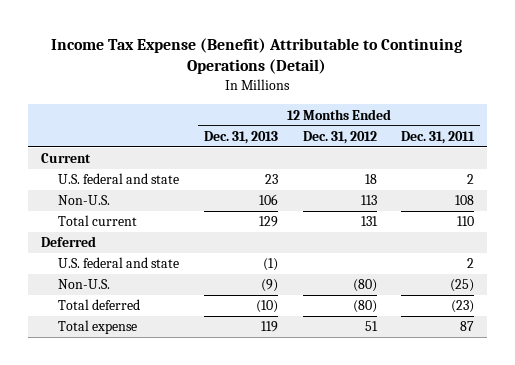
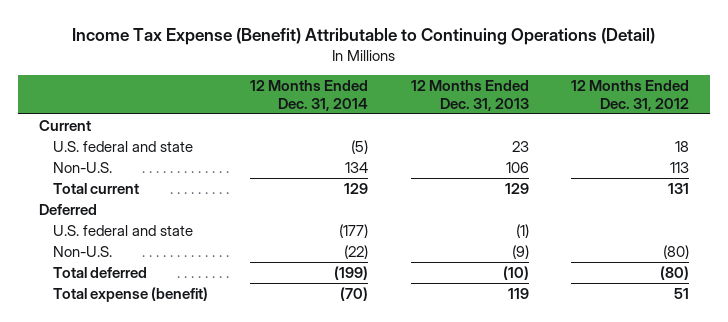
[401,130,476,144] Dec. 31, 2011 -> none
none -> [250,80,369,111] 12 Months Ended Dec. 31, 2014
[58,320,138,335] Total expense -> [53,286,209,302] Total expense (benefit)

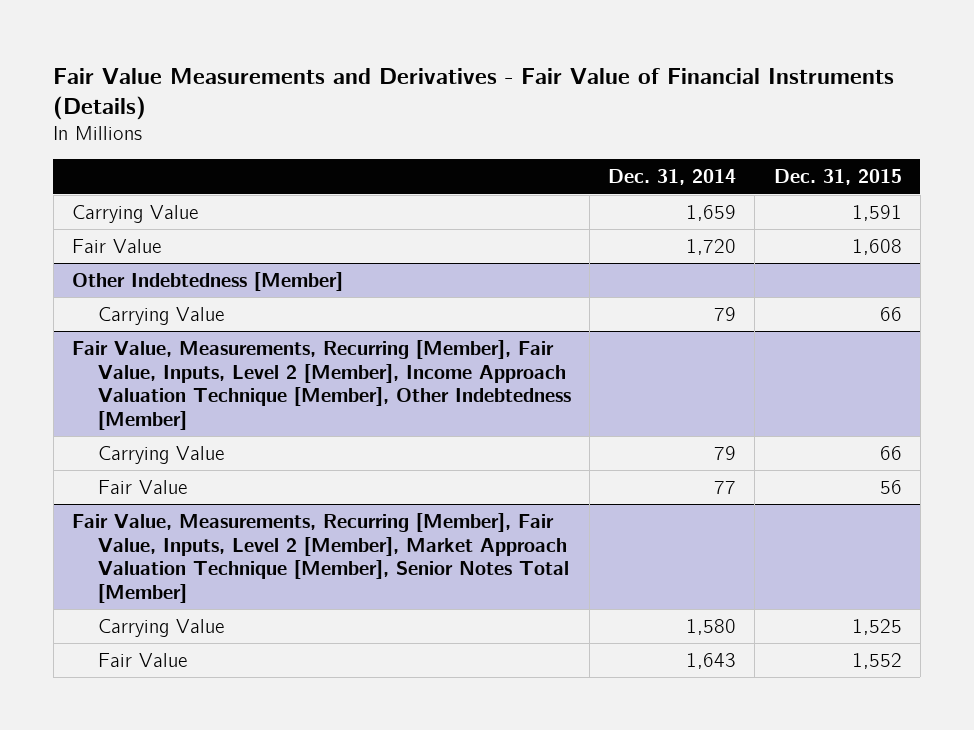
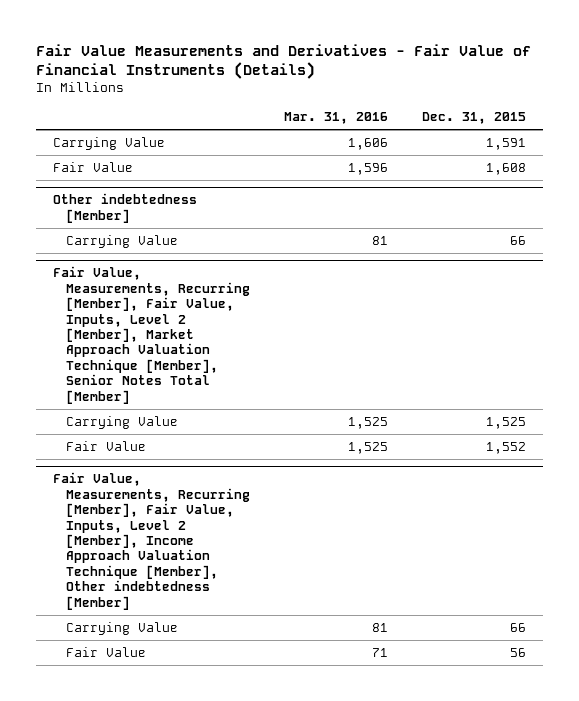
[608,169,737,186] Dec. 31, 2014 -> none
none -> [283,112,388,125] Mar. 31, 2016
[97,306,224,325] Carrying Value -> none
[72,339,571,430] Fair Value, Measurements, Recurring [Member], Fair Value, Inputs, Level 2 [Member], Income Approach Valuation Technique [Member], Other Indebtedness [Member] -> none
[72,271,344,291] Other Indebtedness [Member] -> [53,193,198,223] Other indebtedness [Member]
[97,479,187,494] Fair Value -> none
none -> [53,472,250,610] Fair Value, Measurements, Recurring [Member], Fair Value, Inputs, Level 2 [Member], Income Approach Valuation Technique [Member], Other indebtedness [Member]
none -> [65,621,178,635] Carrying Value
none -> [65,646,146,657] Fair Value

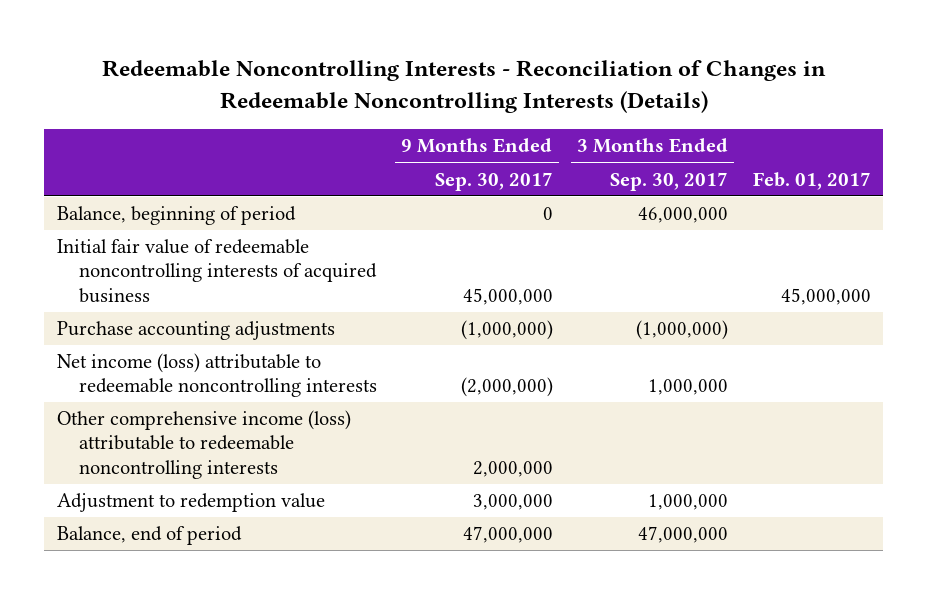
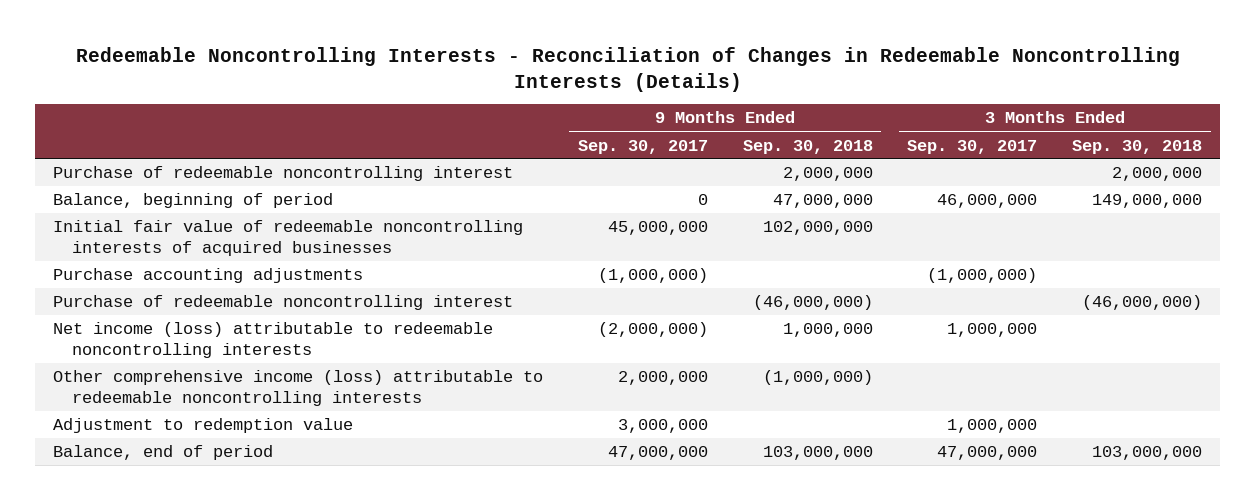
[752,171,871,190] Feb. 01, 2017 -> none
none -> [742,139,873,154] Sep. 30, 2018
none -> [1072,139,1203,154] Sep. 30, 2018
none -> [52,166,513,182] Purchase of redeemable noncontrolling interest
[56,239,377,303] Initial fair value of redeemable noncontrolling interests of acquired business -> [52,220,523,257] Initial fair value of redeemable noncontrolling interests of acquired businesses
none -> [52,295,513,311] Purchase of redeemable noncontrolling interest

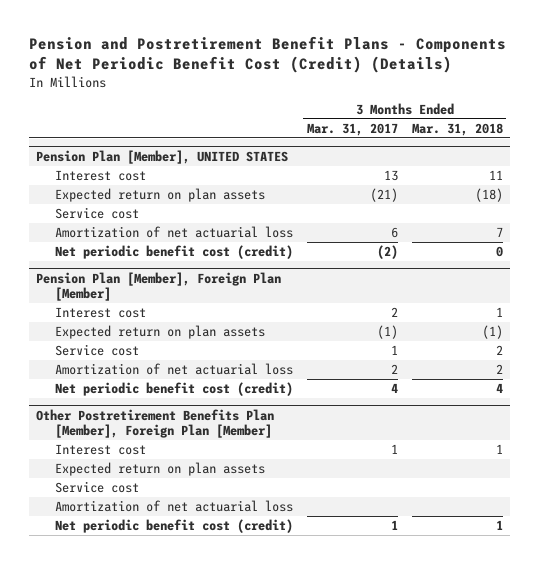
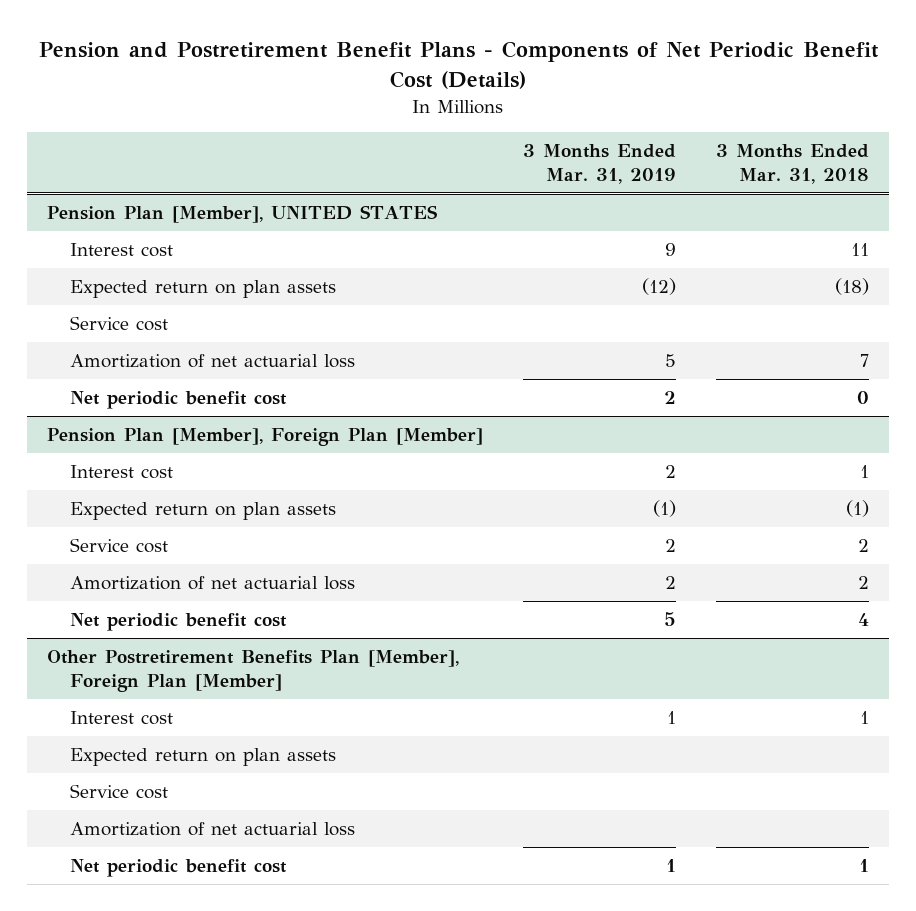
[28,36,506,74] Pension and Postretirement Benefit Plans - Components of Net Periodic Benefit Cost (Credit) (Details) -> [39,41,880,89] Pension and Postretirement Benefit Plans - Components of Net Periodic Benefit Cost (Details)
[306,122,398,136] Mar. 31, 2017 -> none
none -> [523,143,677,184] 3 Months Ended Mar. 31, 2019
[54,245,293,260] Net periodic benefit cost (credit) -> [70,391,288,410] Net periodic benefit cost
[54,382,293,397] Net periodic benefit cost (credit) -> [70,613,288,632] Net periodic benefit cost
[54,519,293,534] Net periodic benefit cost (credit) -> [70,859,288,878] Net periodic benefit cost

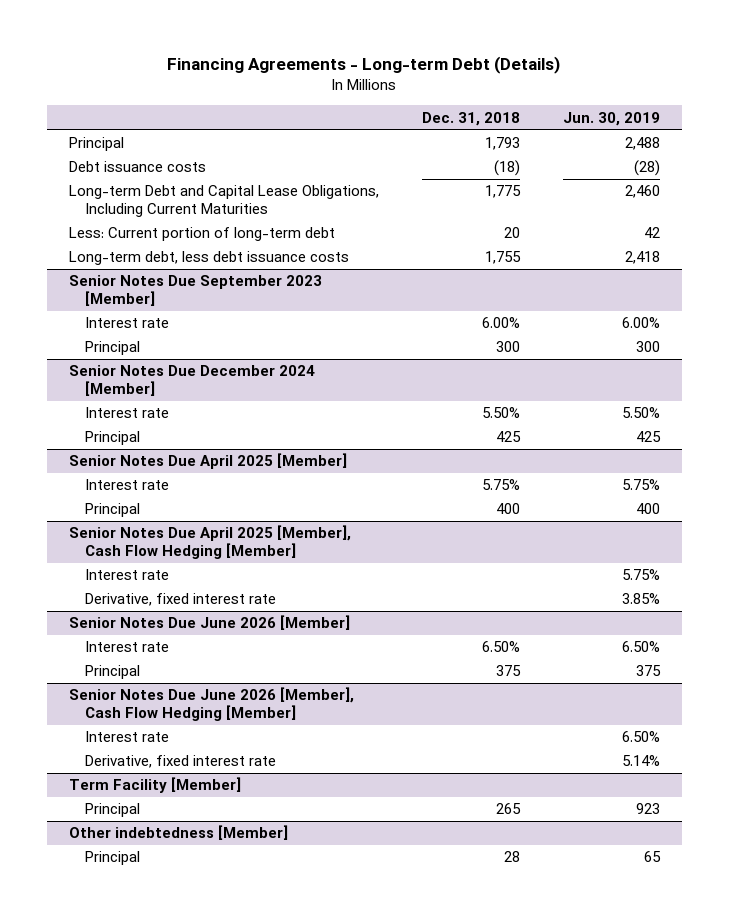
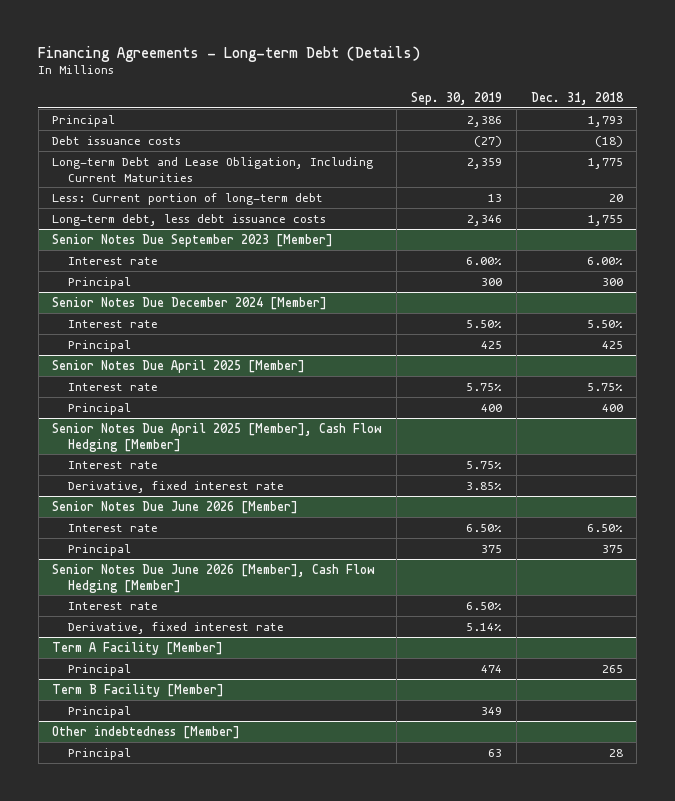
[562,111,660,126] Jun. 30, 2019 -> none
none -> [411,91,503,105] Sep. 30, 2019
[68,185,379,217] Long-term Debt and Capital Lease Obligations, Including Current Maturities -> [52,156,374,182] Long-term Debt and Lease Obligation, Including Current Maturities
[68,777,241,794] Term Facility [Member] -> [52,641,224,655] Term A Facility [Member]
none -> [52,683,225,697] Term B Facility [Member]
none -> [67,705,131,718] Principal

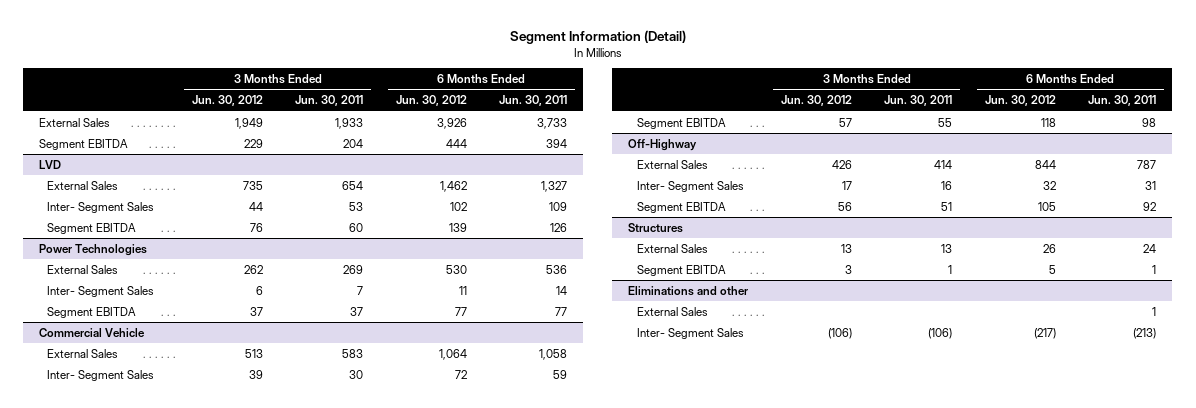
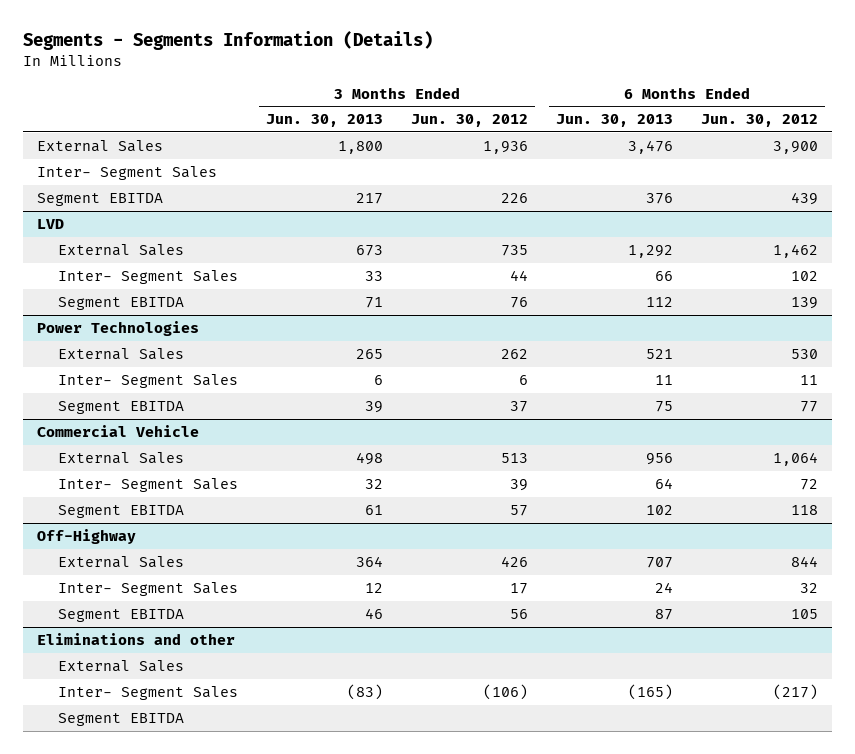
[509,30,686,45] Segment Information (Detail) -> [23,31,434,51] Segments - Segments Information (Details)
[295,95,364,107] Jun. 30, 2011 -> none
[499,95,568,107] Jun. 30, 2011 -> none
none -> [265,114,383,128] Jun. 30, 2013
none -> [555,114,673,128] Jun. 30, 2013
[234,117,263,129] 1,949 -> [482,140,528,154] 1,936
[436,117,467,129] 3,926 -> [772,140,818,154] 3,900
none -> [37,165,218,180] Inter- Segment Sales
[243,138,263,148] 229 -> [500,192,528,203] 226
[445,138,467,148] 444 -> [790,191,818,205] 439
[628,222,684,233] Structures -> none
[636,243,708,253] External Sales -> none
[636,264,726,276] Segment EBITDA -> none
none -> [57,712,184,726] Segment EBITDA

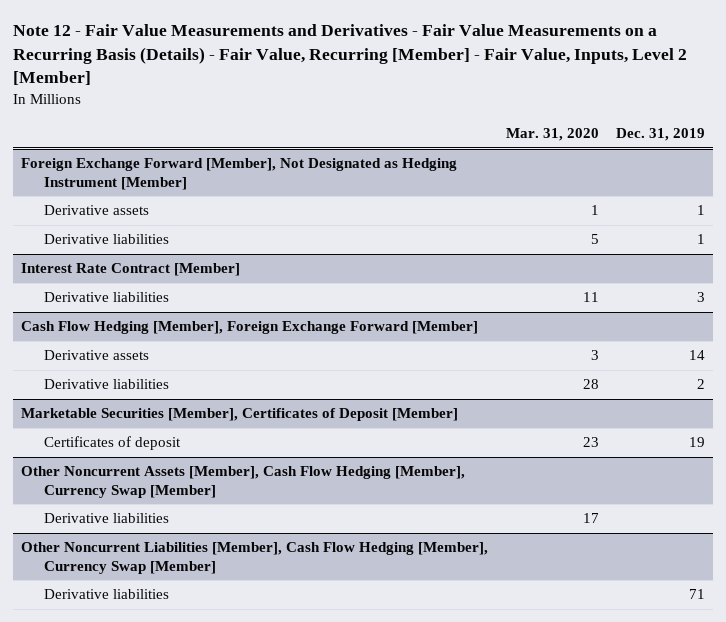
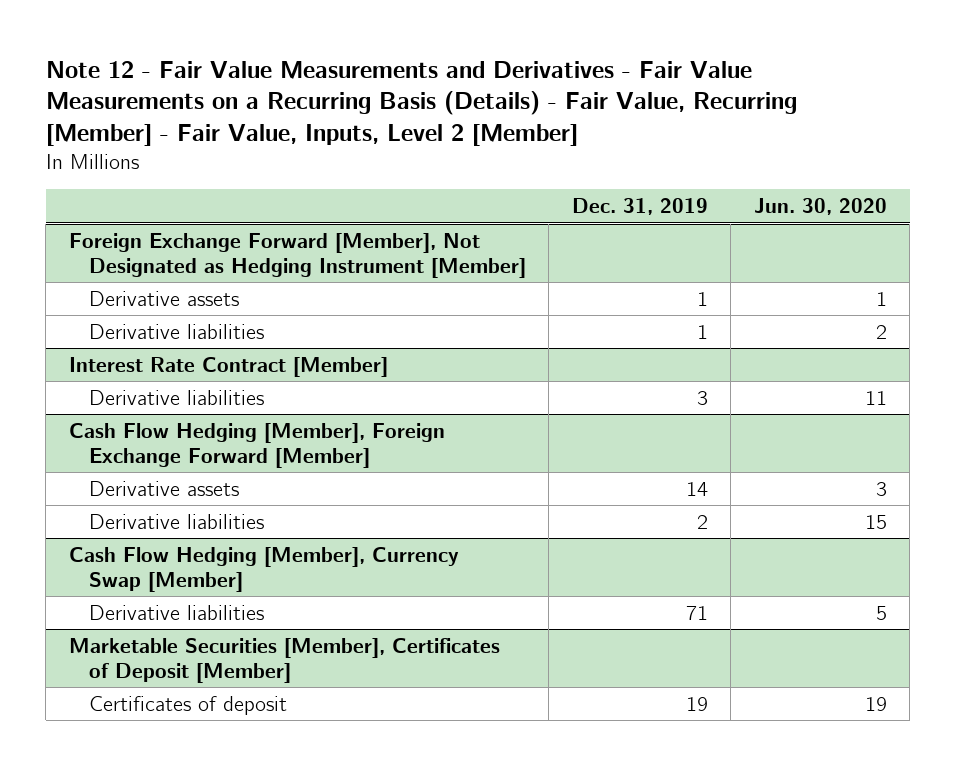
[505,128,599,142] Mar. 31, 2020 -> none
none -> [753,198,887,216] Jun. 30, 2020
none -> [68,546,459,592] Cash Flow Hedging [Member], Currency Swap [Member]
none -> [88,604,264,620] Derivative liabilities
[21,466,466,498] Other Noncurrent Assets [Member], Cash Flow Hedging [Member], Currency Swap [Member] -> none
[44,513,170,524] Derivative liabilities -> none
[21,542,489,574] Other Noncurrent Liabilities [Member], Cash Flow Hedging [Member], Currency Swap [Member] -> none
[44,589,170,600] Derivative liabilities -> none

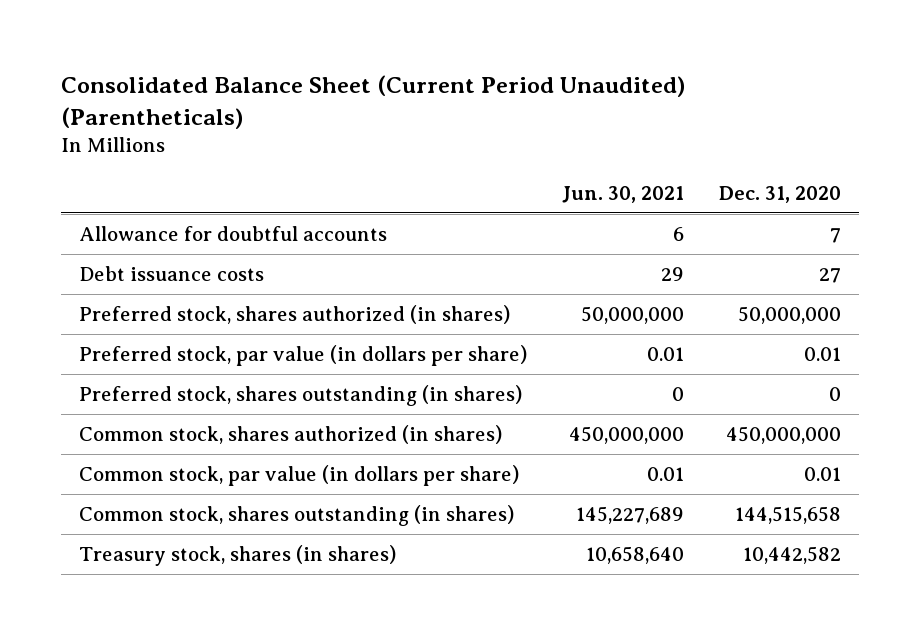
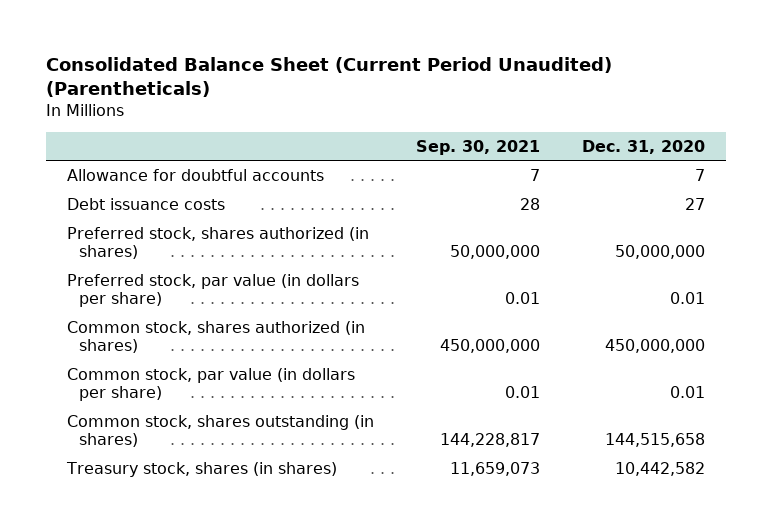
[561,185,684,203] Jun. 30, 2021 -> none
none -> [416,139,541,155] Sep. 30, 2021
[78,384,522,406] Preferred stock, shares outstanding (in shares) -> none

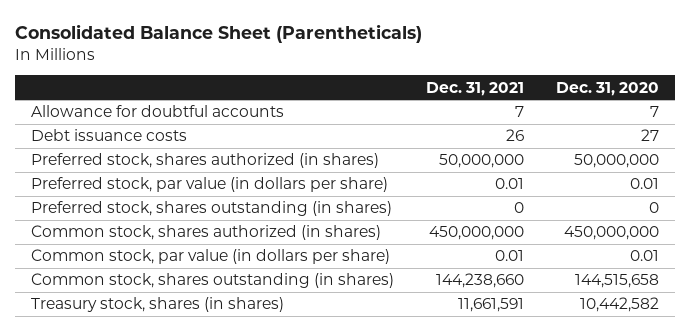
[46,56,613,97] Consolidated Balance Sheet (Current Period Unaudited) (Parentheticals) -> [15,24,423,44] Consolidated Balance Sheet (Parentheticals)
[416,139,541,155] Sep. 30, 2021 -> none
none -> [426,81,525,96] Dec. 31, 2021
none -> [31,201,393,217] Preferred stock, shares outstanding (in shares)

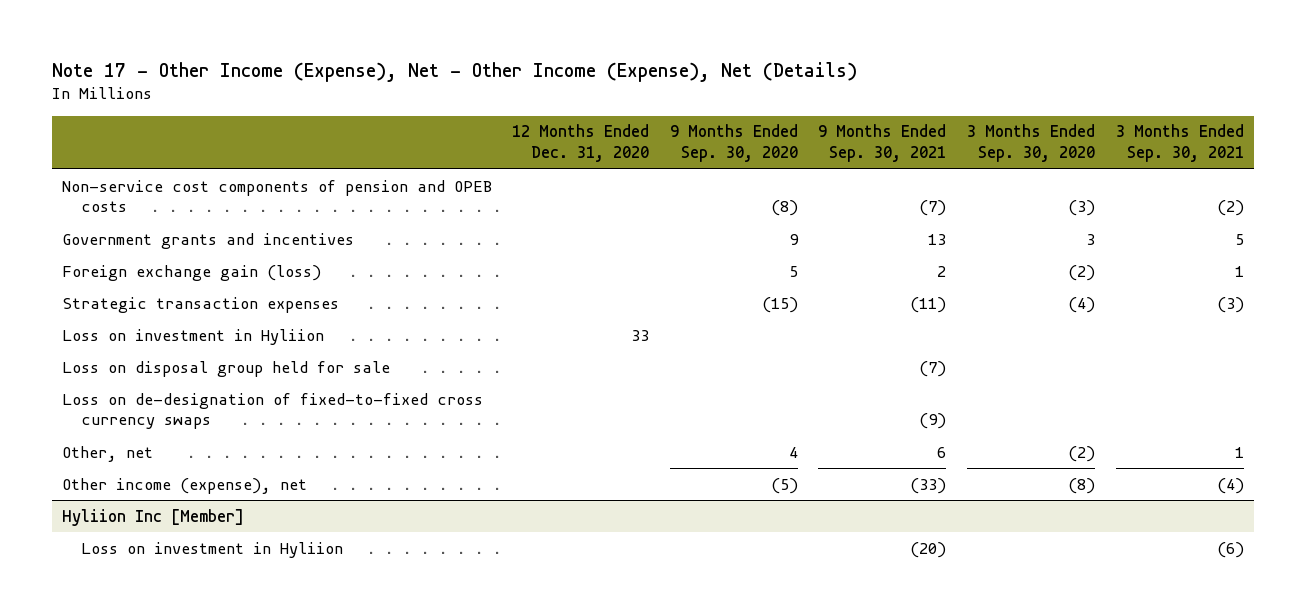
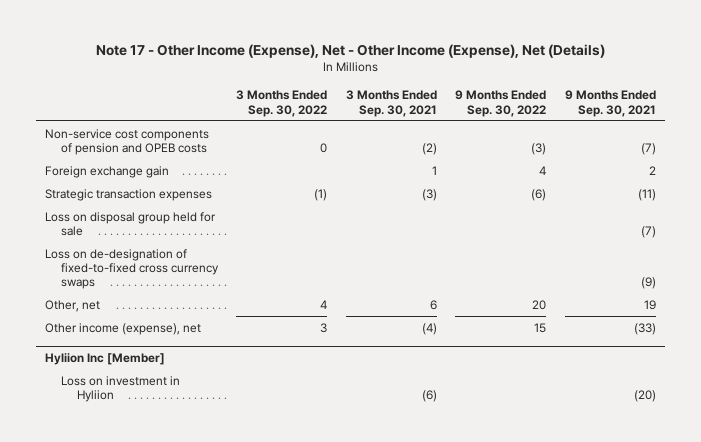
[512,124,650,163] 12 Months Ended Dec. 31, 2020 -> none
[669,124,798,163] 9 Months Ended Sep. 30, 2020 -> none
[967,124,1096,163] 3 Months Ended Sep. 30, 2020 -> none
none -> [236,90,328,117] 3 Months Ended Sep. 30, 2022
none -> [455,90,547,117] 9 Months Ended Sep. 30, 2022
[61,232,354,249] Government grants and incentives -> none
[61,264,321,281] Foreign exchange gain (loss) -> [45,165,170,178] Foreign exchange gain
[61,328,324,345] Loss on investment in Hyliion -> none
[937,446,947,458] 6 -> [643,299,656,310] 19
[1234,446,1244,458] 1 -> [429,299,437,310] 6

